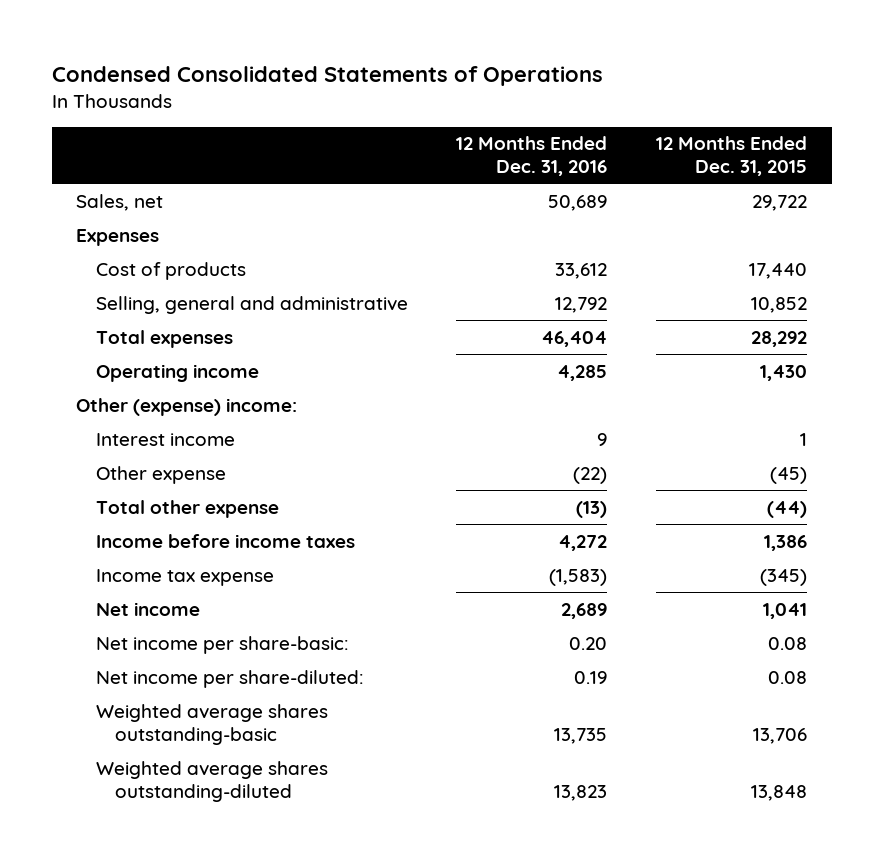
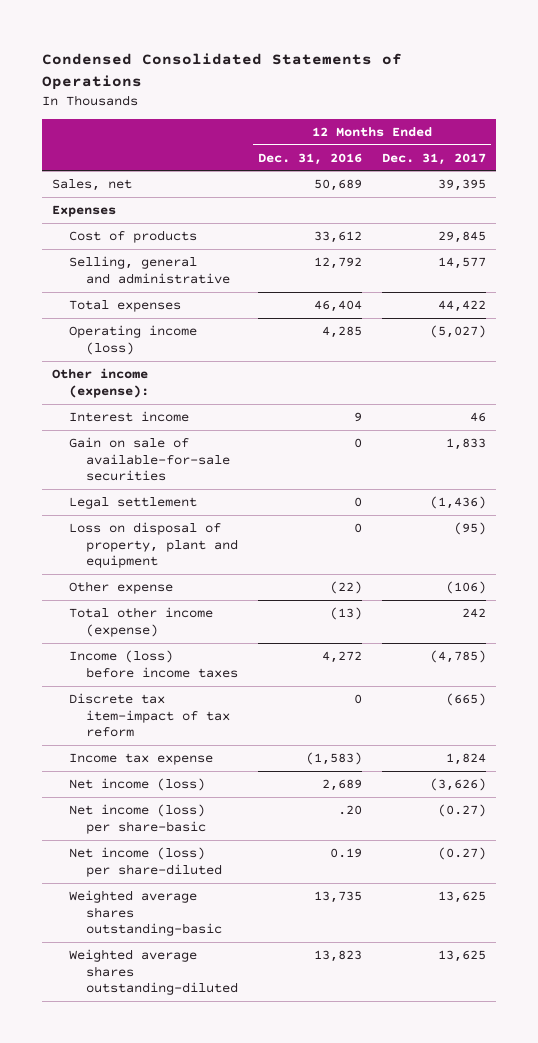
[656,136,808,177] 12 Months Ended Dec. 31, 2015 -> none
none -> [381,152,486,165] Dec. 31, 2017
[95,363,259,382] Operating income -> [68,325,197,355] Operating income (loss)
[76,397,298,416] Other (expense) income: -> [52,368,149,398] Other income (expense):
none -> [68,437,230,482] Gain on sale of available-for-sale securities
none -> [68,497,197,510] Legal settlement
none -> [68,522,238,569] Loss on disposal of property, plant and equipment
[95,499,279,518] Total other expense -> [68,607,213,637] Total other income (expense)
[95,533,355,548] Income before income taxes -> [68,650,238,678] Income (loss) before income taxes
none -> [68,693,230,738] Discrete tax item-impact of tax reform
[95,601,200,616] Net income -> [68,778,205,792] Net income (loss)
[95,635,349,654] Net income per share-basic: -> [68,804,206,834] Net income (loss) per share-basic
[569,636,608,650] 0.20 -> [337,805,362,816] .20
[95,669,364,688] Net income per share-diluted: -> [68,847,222,877] Net income (loss) per share-diluted

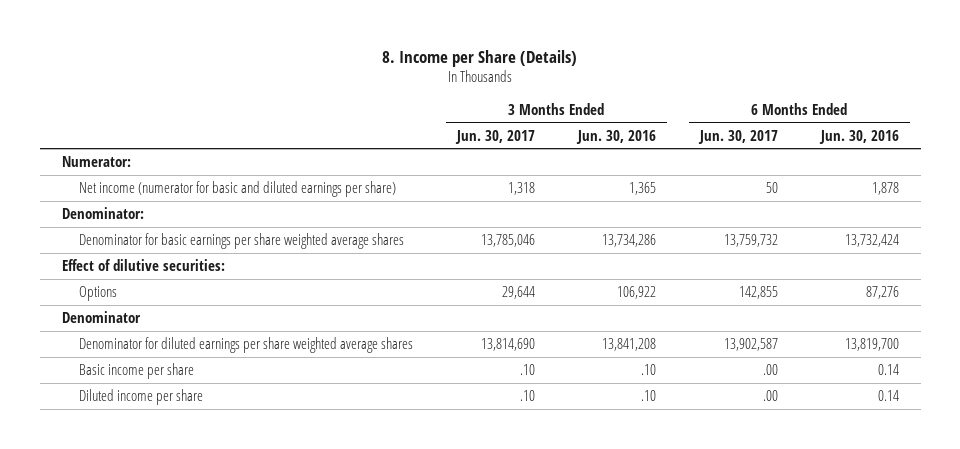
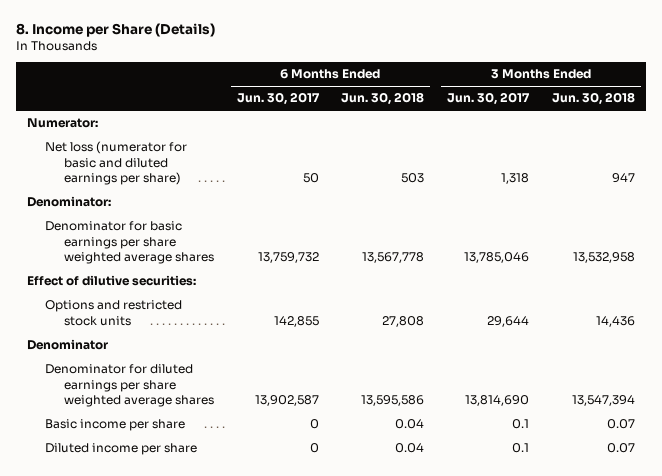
[576,129,657,144] Jun. 30, 2016 -> none
[818,129,899,144] Jun. 30, 2016 -> none
none -> [341,92,425,106] Jun. 30, 2018
none -> [551,92,635,106] Jun. 30, 2018
[79,181,397,198] Net income (numerator for basic and diluted earnings per share) -> [45,141,188,186] Net loss (numerator for basic and diluted earnings per share)
[79,286,118,302] Options -> [45,300,183,326] Options and restricted stock units
[519,364,535,376] .10 -> [512,419,530,430] 0.1
[762,364,778,376] .00 -> [309,419,319,430] 0
[519,390,535,402] .10 -> [512,443,530,454] 0.1
[762,390,778,402] .00 -> [309,443,319,454] 0

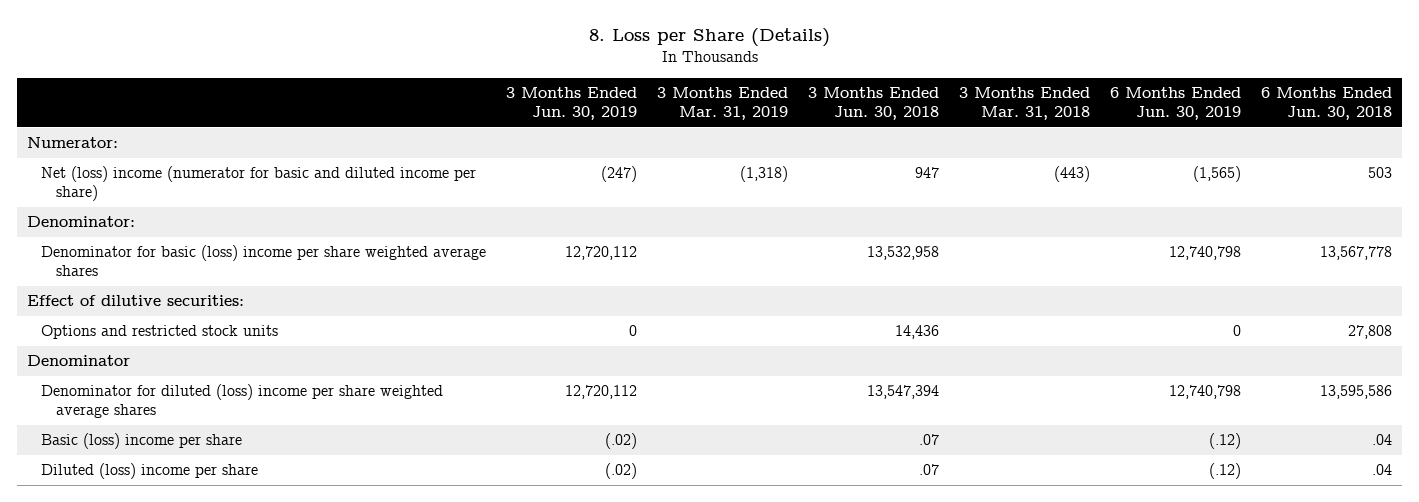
[15,23,215,38] 8. Income per Share (Details) -> [588,28,830,48] 8. Loss per Share (Details)
[236,92,320,106] Jun. 30, 2017 -> none
[447,92,531,106] Jun. 30, 2017 -> none
none -> [506,87,638,121] 3 Months Ended Jun. 30, 2019
none -> [657,87,789,121] 3 Months Ended Mar. 31, 2019
none -> [959,87,1091,121] 3 Months Ended Mar. 31, 2018
none -> [1110,87,1242,121] 6 Months Ended Jun. 30, 2019
[45,141,188,186] Net loss (numerator for basic and diluted earnings per share) -> [41,166,477,202] Net (loss) income (numerator for basic and diluted income per share)
[45,221,214,265] Denominator for basic earnings per share weighted average shares -> [41,245,487,277] Denominator for basic (loss) income per share weighted average shares
[45,364,214,408] Denominator for diluted earnings per share weighted average shares -> [41,384,444,419] Denominator for diluted (loss) income per share weighted average shares
[45,419,186,432] Basic income per share -> [41,433,243,450] Basic (loss) income per share
[395,419,425,430] 0.04 -> [1372,434,1393,446] .04
[606,419,635,430] 0.07 -> [919,434,940,446] .07
[45,443,198,456] Diluted income per share -> [41,463,259,480] Diluted (loss) income per share
[395,443,425,454] 0.04 -> [1372,464,1393,476] .04
[606,443,635,454] 0.07 -> [919,464,940,476] .07

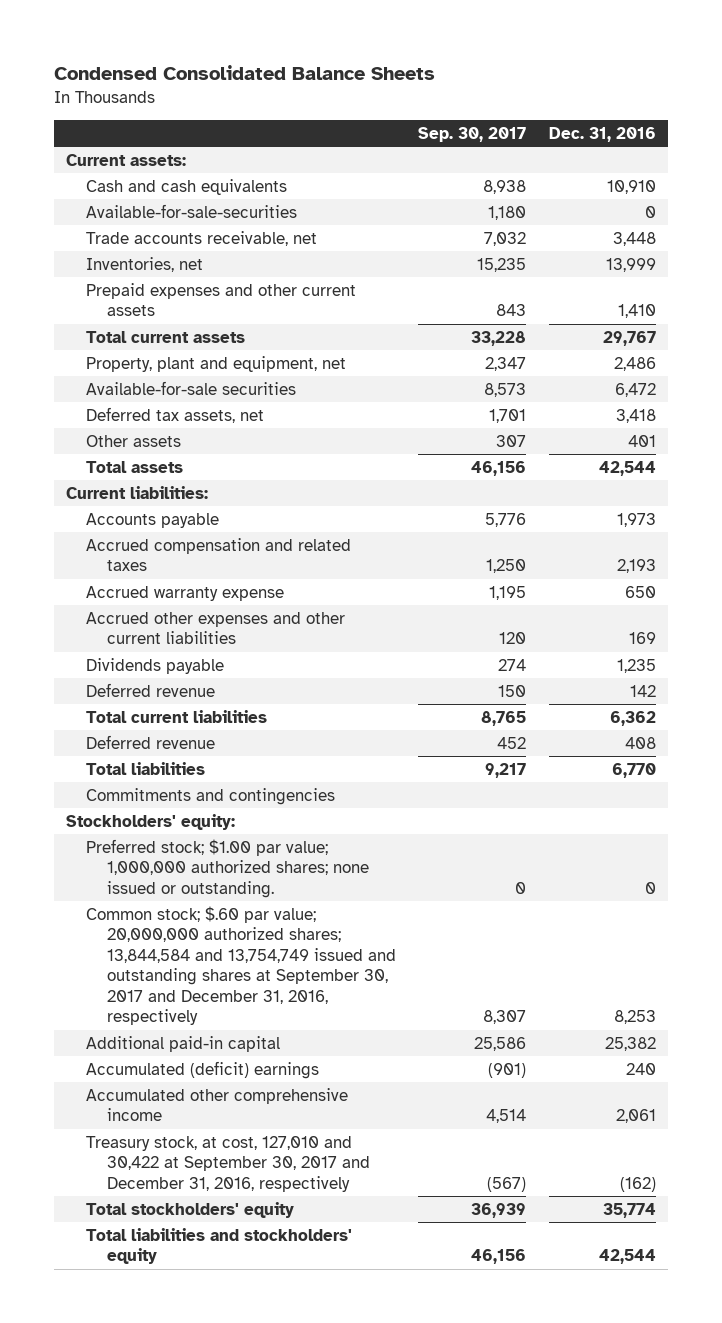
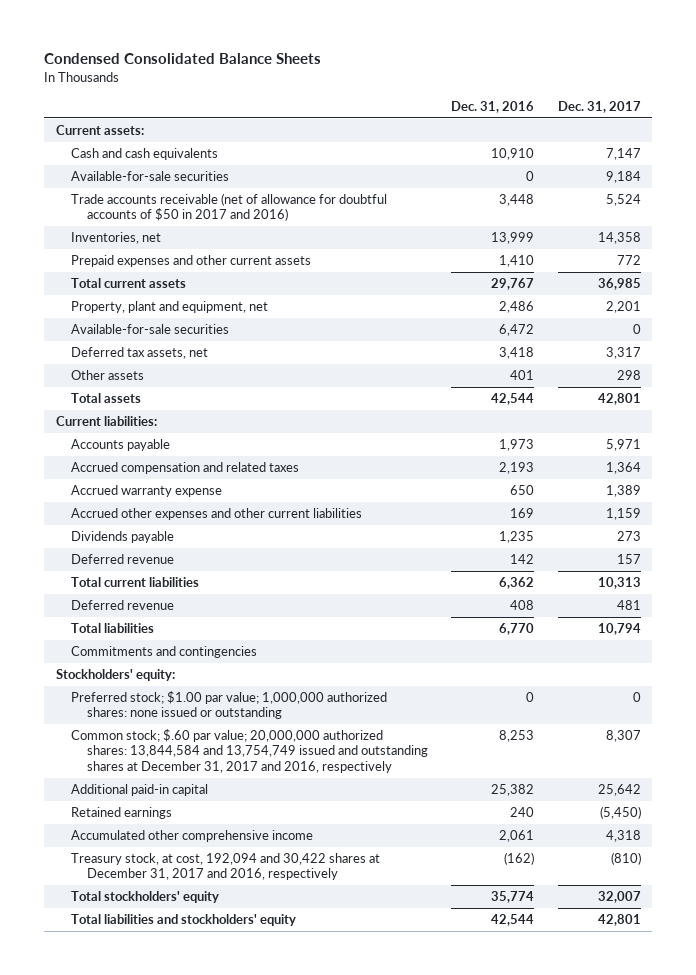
[418,126,527,142] Sep. 30, 2017 -> none
none -> [557,101,641,114] Dec. 31, 2017
[86,203,298,218] Available-for-sale-securities -> [71,171,230,182] Available-for-sale securities
[86,230,318,246] Trade accounts receivable, net -> [71,193,388,222] Trade accounts receivable (net of allowance for doubtful accounts of $50 in 2017 and 2016)
[86,838,369,898] Preferred stock; $1.00 par value; 1,000,000 authorized shares; none issued or outstanding. -> [71,691,388,720] Preferred stock; $1.00 par value; 1,000,000 authorized shares: none issued or outstanding
[86,905,396,1026] Common stock; $.60 par value; 20,000,000 authorized shares; 13,844,584 and 13,754,749 issued and outstanding shares at September 30, 2017 and December 31, 2016, respectively -> [71,729,429,773] Common stock; $.60 par value; 20,000,000 authorized shares: 13,844,584 and 13,754,749 issued and outstanding shares at December 31, 2017 and 2016, respectively
[86,1060,320,1079] Accumulated (deficit) earnings -> [71,807,173,820] Retained earnings
[86,1135,370,1192] Treasury stock, at cost, 127,010 and 30,422 at September 30, 2017 and December 31, 2016, respectively -> [71,853,381,881] Treasury stock, at cost, 192,094 and 30,422 shares at December 31, 2017 and 2016, respectively

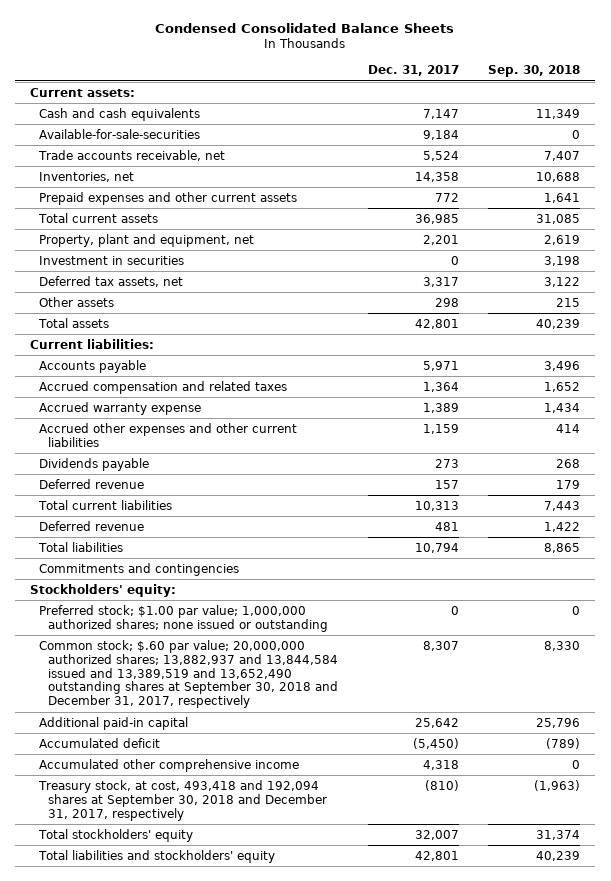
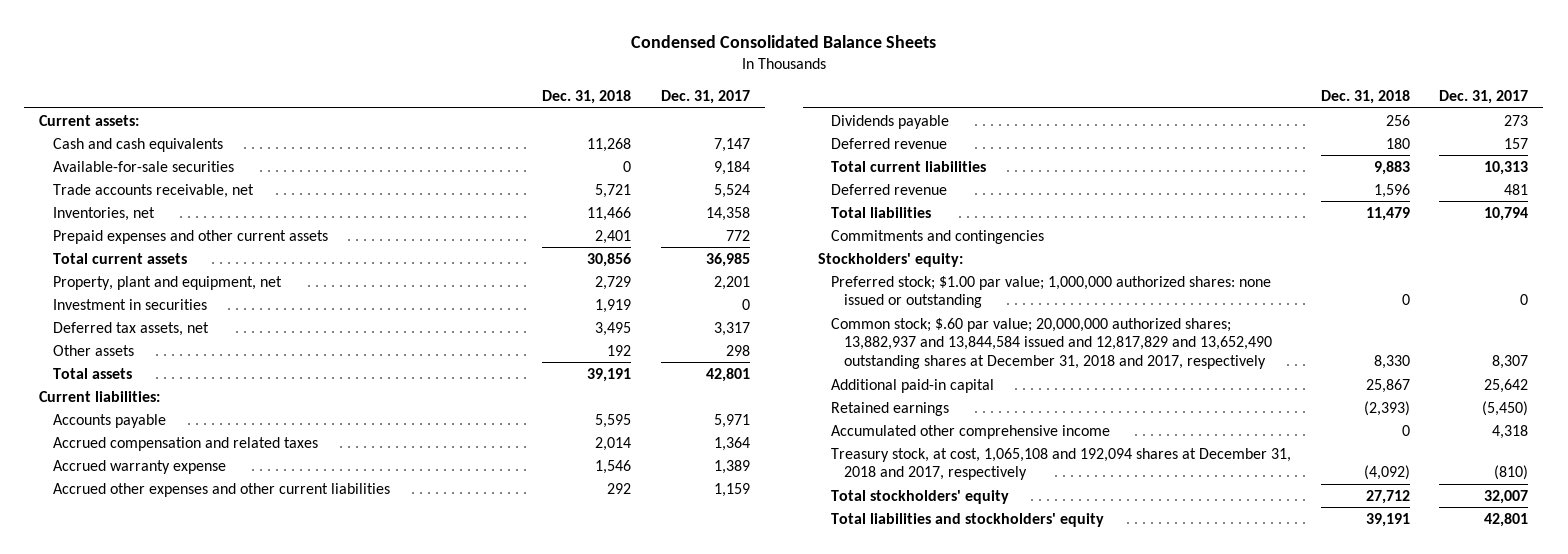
[488,65,581,78] Sep. 30, 2018 -> none
none -> [542,89,632,104] Dec. 31, 2018
[39,128,201,139] Available-for-sale-securities -> [52,160,234,172] Available-for-sale securities
[39,604,328,632] Preferred stock; $1.00 par value; 1,000,000 authorized shares; none issued or outstanding -> [831,275,1272,309] Preferred stock; $1.00 par value; 1,000,000 authorized shares: none issued or outstanding
[39,639,338,709] Common stock; $.60 par value; 20,000,000 authorized shares; 13,882,937 and 13,844,584 issued and 13,389,519 and 13,652,490 outstanding shares at September 30, 2018 and December 31, 2017, respectively -> [831,317,1273,369] Common stock; $.60 par value; 20,000,000 authorized shares; 13,882,937 and 13,844,584 issued and 12,817,829 and 13,652,490 outstanding shares at December 31, 2018 and 2017, respectively
[39,737,161,748] Accumulated deficit -> [831,401,950,416] Retained earnings
[38,779,327,821] Treasury stock, at cost, 493,418 and 192,094 shares at September 30, 2018 and December 31, 2017, respectively -> [831,447,1292,481] Treasury stock, at cost, 1,065,108 and 192,094 shares at December 31, 2018 and 2017, respectively

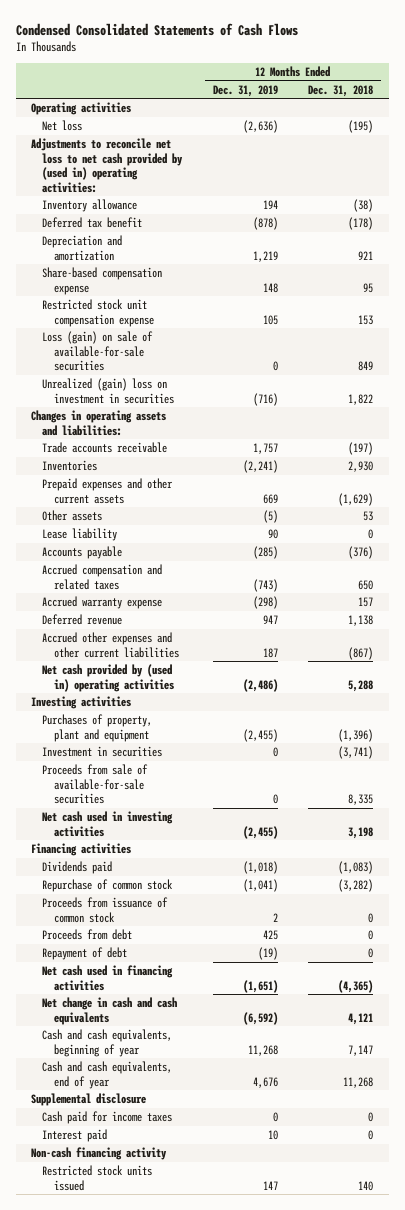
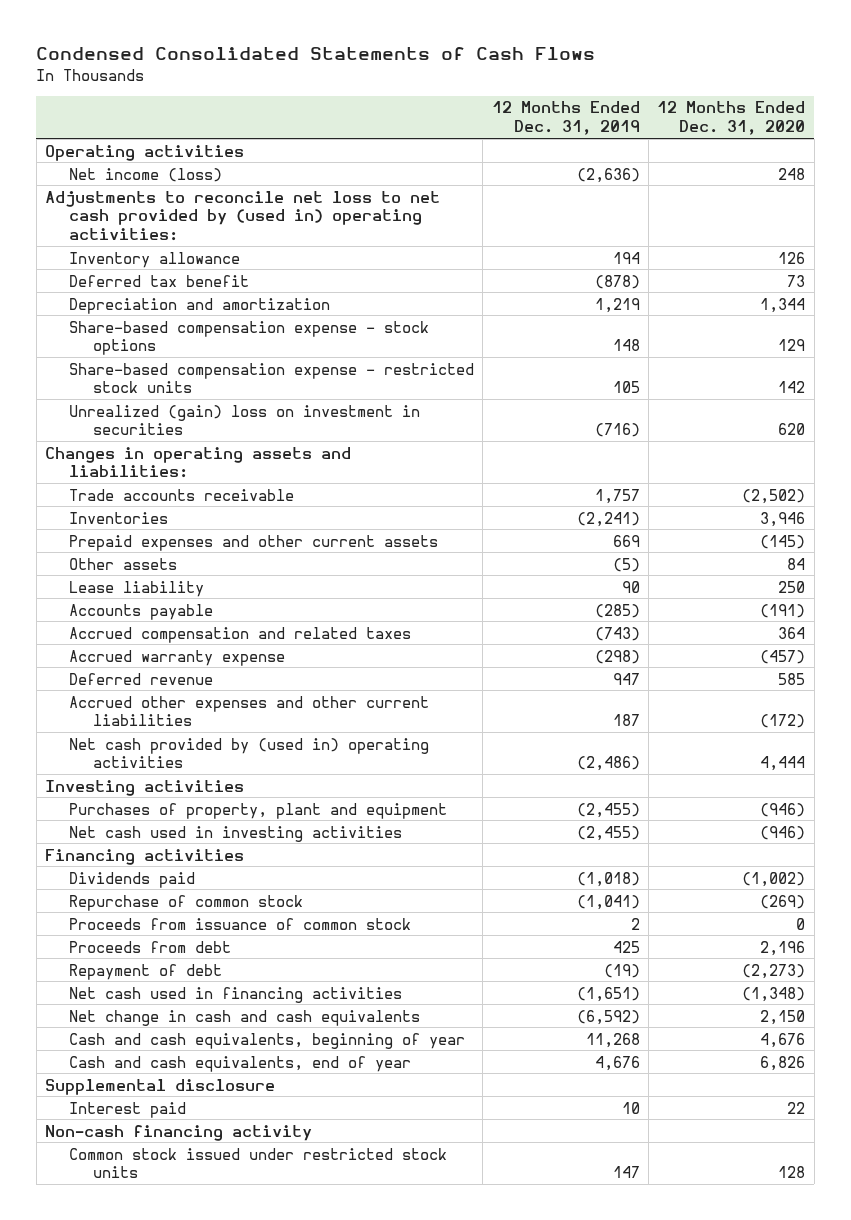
[308,84,374,97] Dec. 31, 2018 -> none
none -> [657,101,806,136] 12 Months Ended Dec. 31, 2020
[42,120,83,132] Net loss -> [69,167,223,182] Net income (loss)
[42,331,154,372] Loss (gain) on sale of available-for-sale securities -> none
[42,267,163,295] Share-based compensation expense -> [69,320,430,356] Share-based compensation expense - stock options
[42,299,154,327] Restricted stock unit compensation expense -> [69,362,475,394] Share-based compensation expense - restricted stock units
[42,746,163,758] Investment in securities -> none
[42,764,149,805] Proceeds from sale of available-for-sale securities -> none
[42,1111,173,1125] Cash paid for income taxes -> none
[42,1165,153,1191] Restricted stock units issued -> [69,1147,448,1179] Common stock issued under restricted stock units

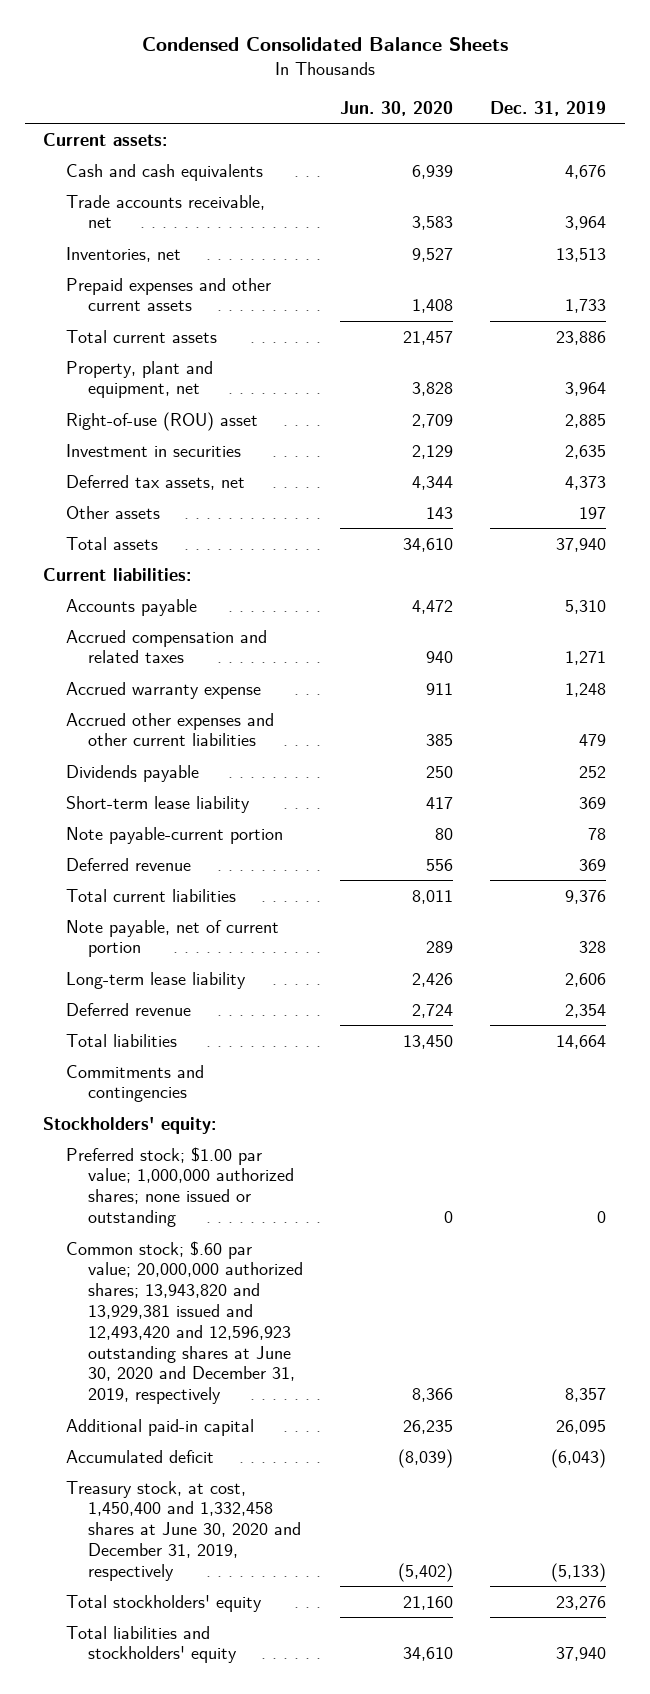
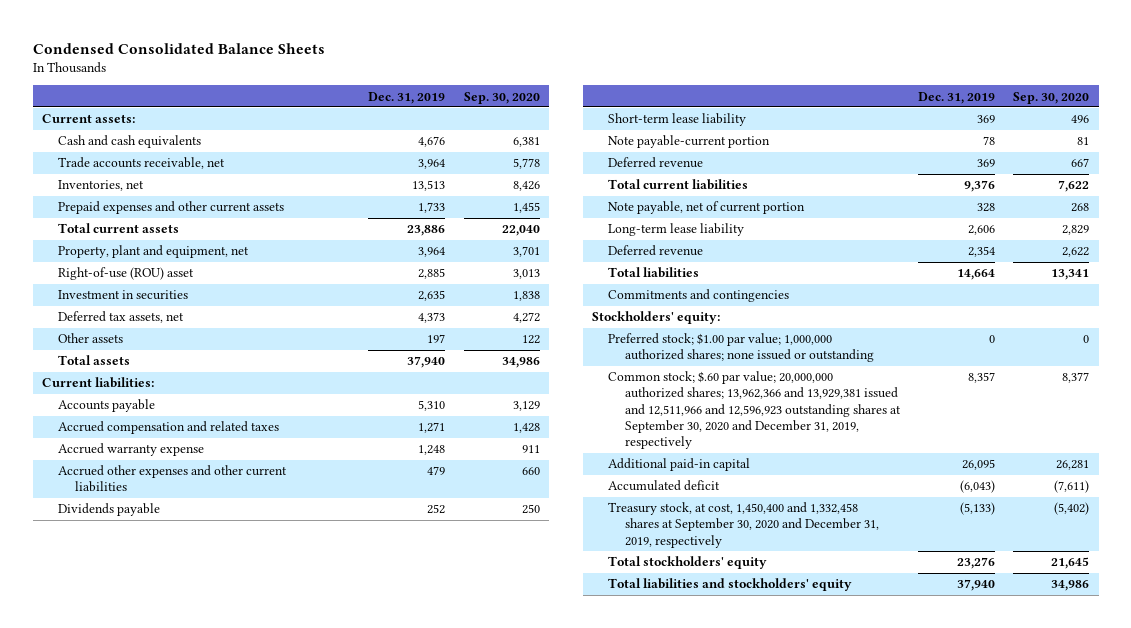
[340,100,454,116] Jun. 30, 2020 -> none
none -> [463,91,540,104] Sep. 30, 2020
[65,1240,303,1405] Common stock; $.60 par value; 20,000,000 authorized shares; 13,943,820 and 13,929,381 issued and 12,493,420 and 12,596,923 outstanding shares at June 30, 2020 and December 31, 2019, respectively -> [608,371,901,450] Common stock; $.60 par value; 20,000,000 authorized shares; 13,962,366 and 13,929,381 issued and 12,511,966 and 12,596,923 outstanding shares at September 30, 2020 and December 31, 2019, respectively
[65,1480,301,1581] Treasury stock, at cost, 1,450,400 and 1,332,458 shares at June 30, 2020 and December 31, 2019, respectively -> [608,502,879,548] Treasury stock, at cost, 1,450,400 and 1,332,458 shares at September 30, 2020 and December 31, 2019, respectively

